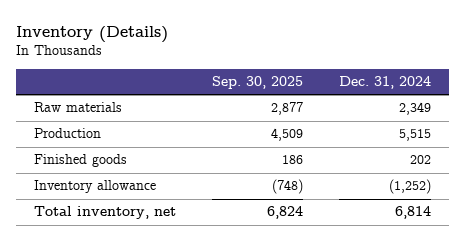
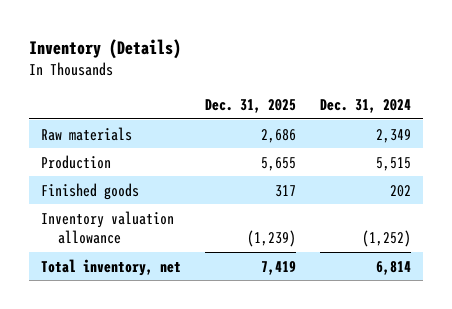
[211,76,303,90] Sep. 30, 2025 -> none
none -> [205,99,297,114] Dec. 31, 2025
[33,180,156,194] Inventory allowance -> [41,210,175,245] Inventory valuation allowance

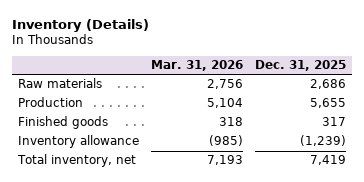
[320,99,412,114] Dec. 31, 2024 -> none
none -> [150,60,243,72] Mar. 31, 2026
[41,210,175,245] Inventory valuation allowance -> [17,135,139,149] Inventory allowance

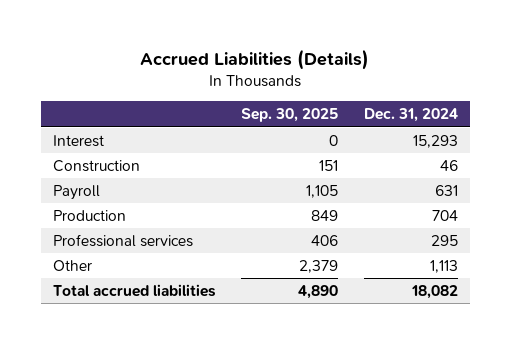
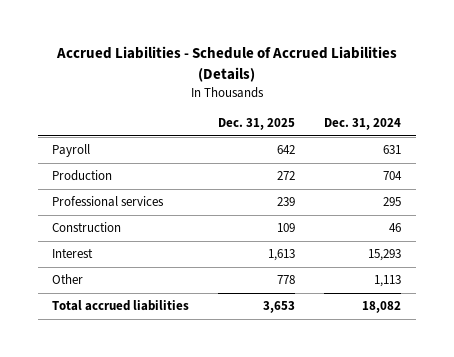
[140,48,370,70] Accrued Liabilities (Details) -> [55,46,397,82] Accrued Liabilities - Schedule of Accrued Liabilities (Details)
[240,108,338,123] Sep. 30, 2025 -> none
none -> [218,117,296,130] Dec. 31, 2025
[53,159,141,172] Construction -> [52,222,122,233] Construction
[53,134,105,147] Interest -> [52,248,94,259] Interest

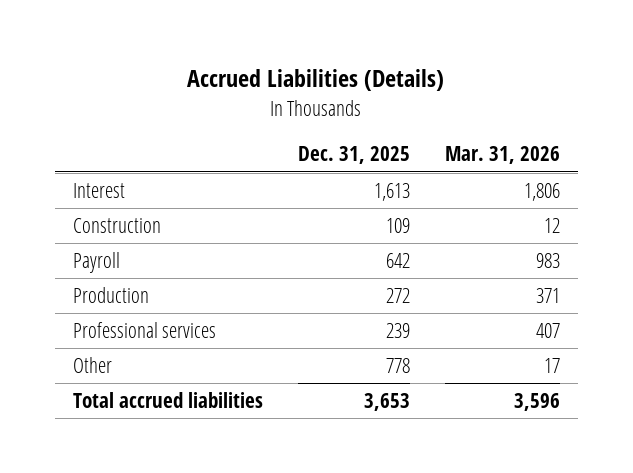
[55,46,397,82] Accrued Liabilities - Schedule of Accrued Liabilities (Details) -> [187,69,445,92] Accrued Liabilities (Details)
[324,117,402,130] Dec. 31, 2024 -> none
none -> [445,146,561,165] Mar. 31, 2026
[52,248,94,259] Interest -> [72,183,125,199] Interest
[52,222,122,233] Construction -> [72,218,161,234] Construction

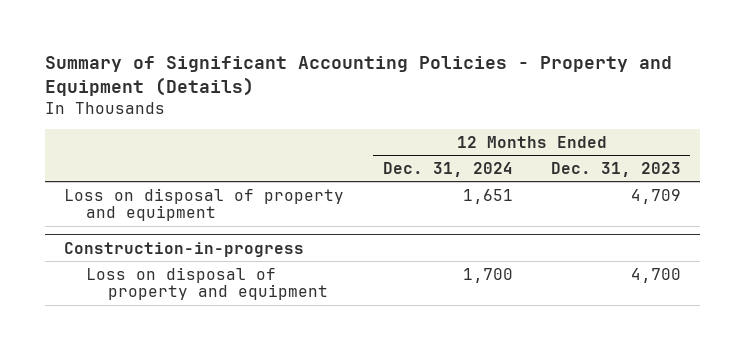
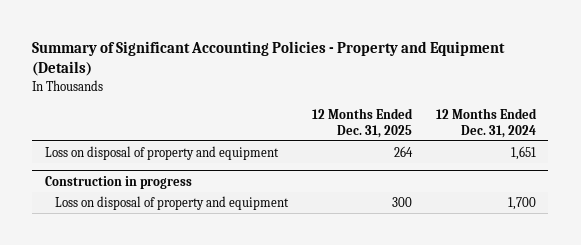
[550,161,681,177] Dec. 31, 2023 -> none
none -> [311,108,413,138] 12 Months Ended Dec. 31, 2025
[64,241,305,257] Construction-in-progress -> [44,175,192,189] Construction in progress

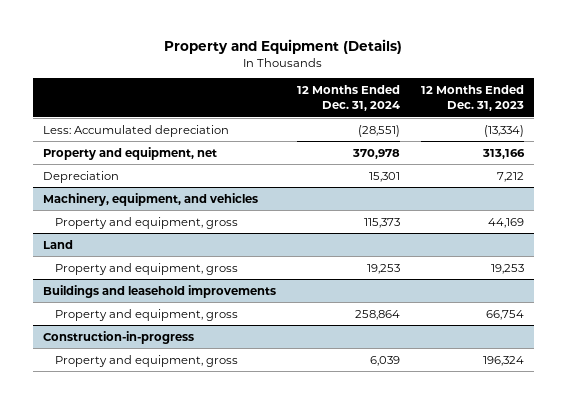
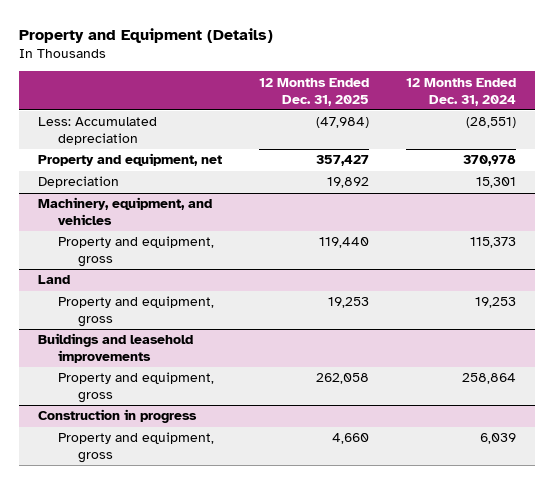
[420,85,524,112] 12 Months Ended Dec. 31, 2023 -> none
none -> [258,77,369,106] 12 Months Ended Dec. 31, 2025
[43,330,195,344] Construction-in-progress -> [37,409,197,424] Construction in progress

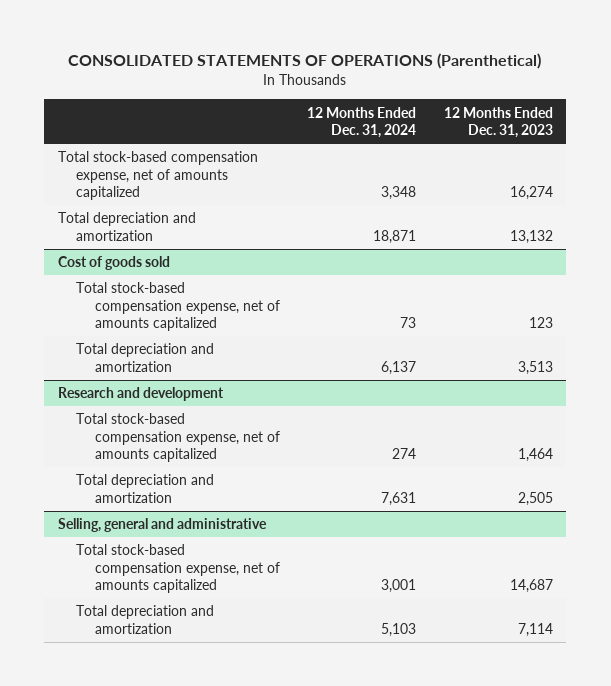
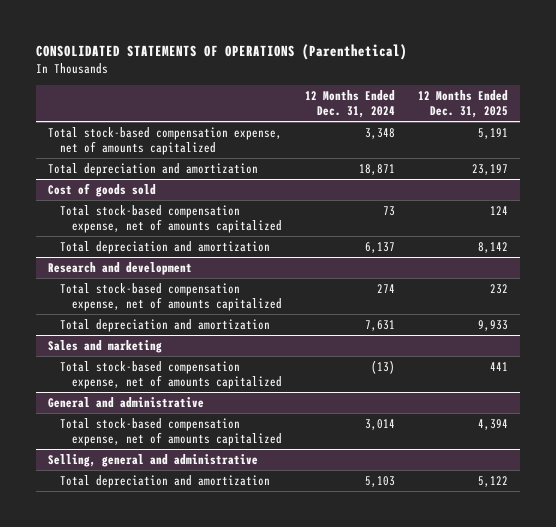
[443,106,553,139] 12 Months Ended Dec. 31, 2023 -> none
none -> [418,90,509,119] 12 Months Ended Dec. 31, 2025
none -> [47,339,162,353] Sales and marketing
none -> [59,360,283,389] Total stock-based compensation expense, net of amounts capitalized
none -> [47,396,204,408] General and administrative
none -> [59,417,283,446] Total stock-based compensation expense, net of amounts capitalized
[76,544,280,594] Total stock-based compensation expense, net of amounts capitalized -> none

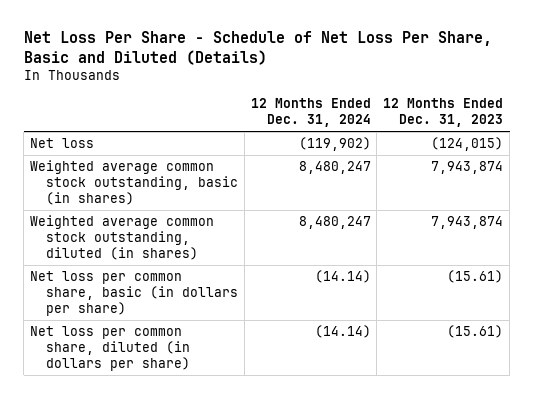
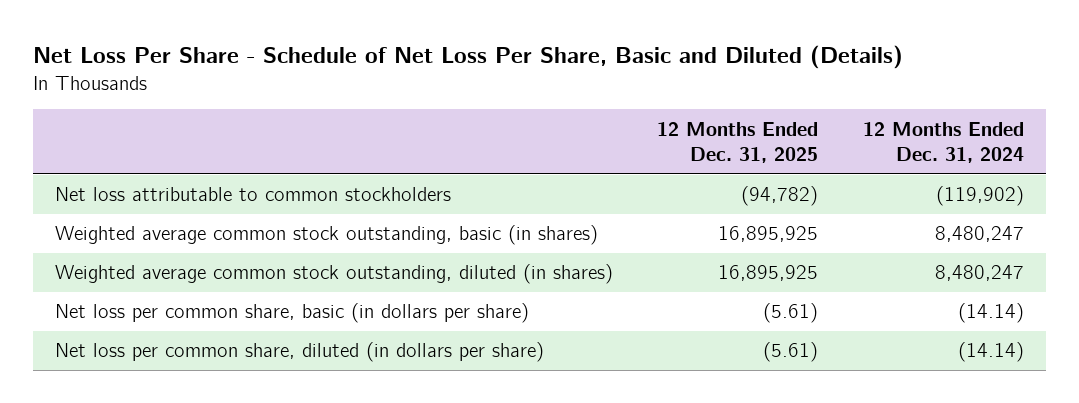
[383,98,504,128] 12 Months Ended Dec. 31, 2023 -> none
none -> [657,121,819,163] 12 Months Ended Dec. 31, 2025
[29,138,94,149] Net loss -> [54,187,451,202] Net loss attributable to common stockholders

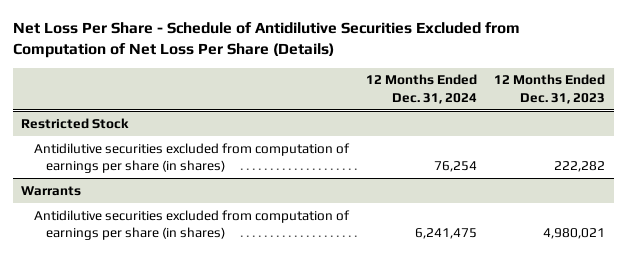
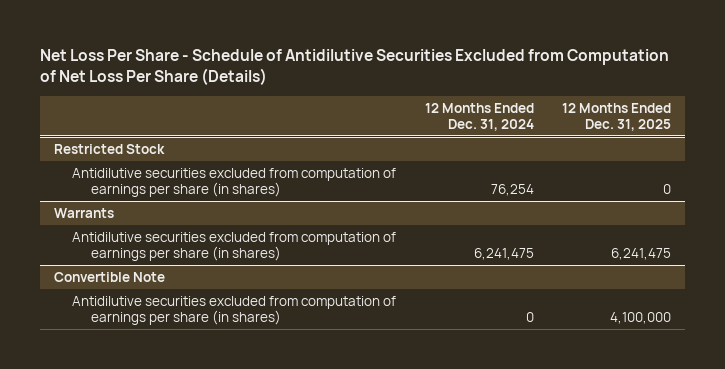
[494,74,606,104] 12 Months Ended Dec. 31, 2023 -> none
none -> [562,102,672,131] 12 Months Ended Dec. 31, 2025
none -> [54,272,166,283] Convertible Note
none -> [72,296,397,326] Antidilutive securities excluded from computation of earnings per share (in shares)

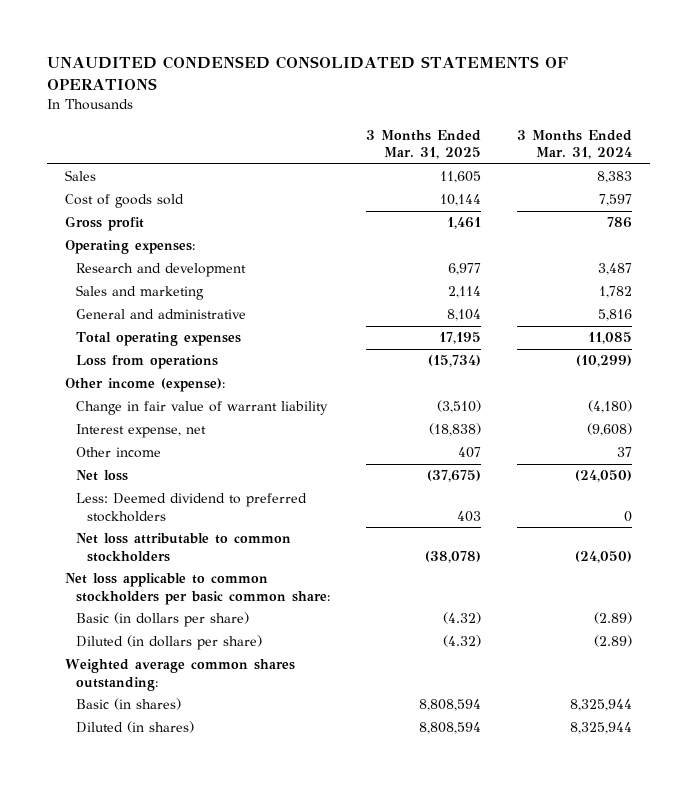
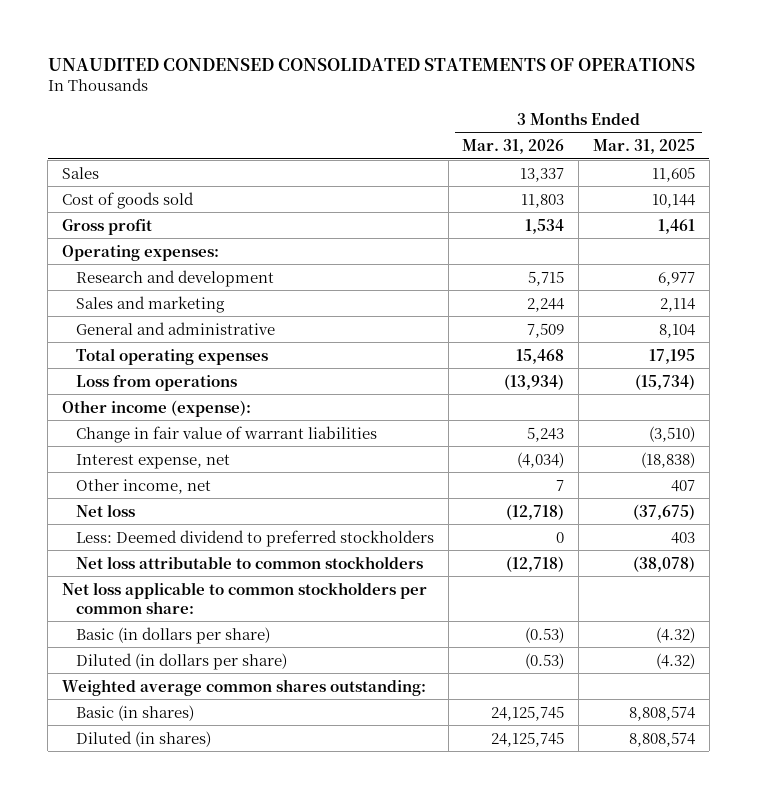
[517,129,633,159] 3 Months Ended Mar. 31, 2024 -> none
none -> [462,139,565,155] Mar. 31, 2026
[75,401,328,416] Change in fair value of warrant liability -> [75,425,377,443] Change in fair value of warrant liabilities
[75,447,161,459] Other income -> [75,478,211,494] Other income, net
[64,573,330,605] Net loss applicable to common stockholders per basic common share: -> [62,581,428,614] Net loss applicable to common stockholders per common share:
[419,699,482,712] 8,808,594 -> [629,705,696,721] 8,808,574
[419,722,482,735] 8,808,594 -> [629,731,696,747] 8,808,574

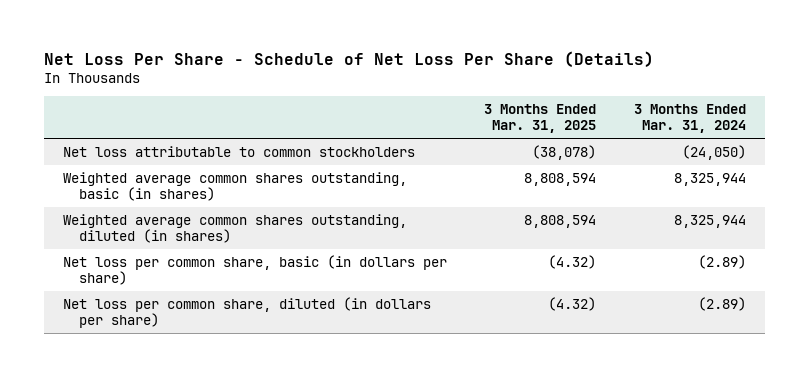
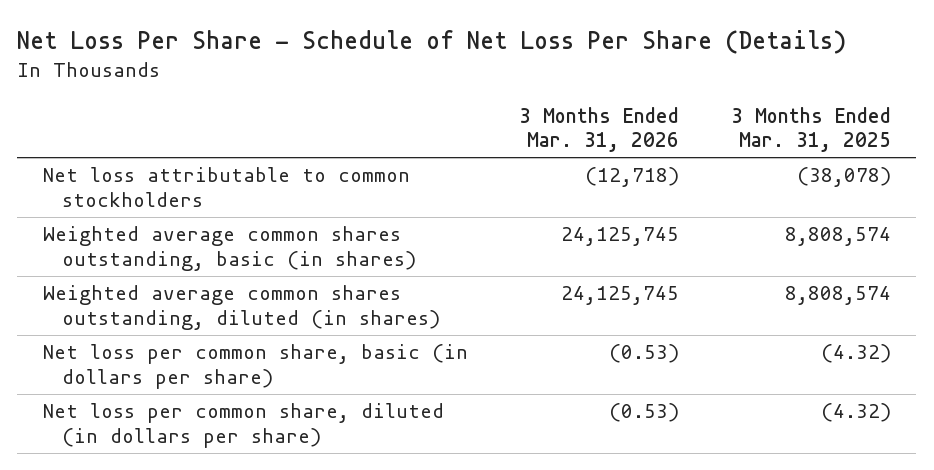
[633,103,746,134] 3 Months Ended Mar. 31, 2024 -> none
none -> [519,106,680,153] 3 Months Ended Mar. 31, 2026
[524,172,597,186] 8,808,594 -> [784,227,891,247] 8,808,574
[524,214,597,228] 8,808,594 -> [784,286,891,306] 8,808,574

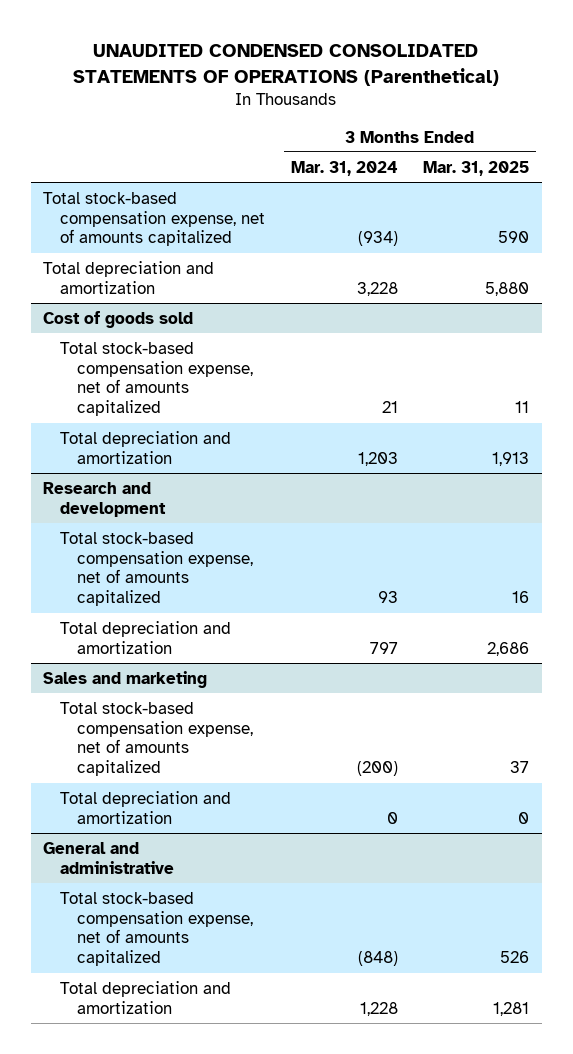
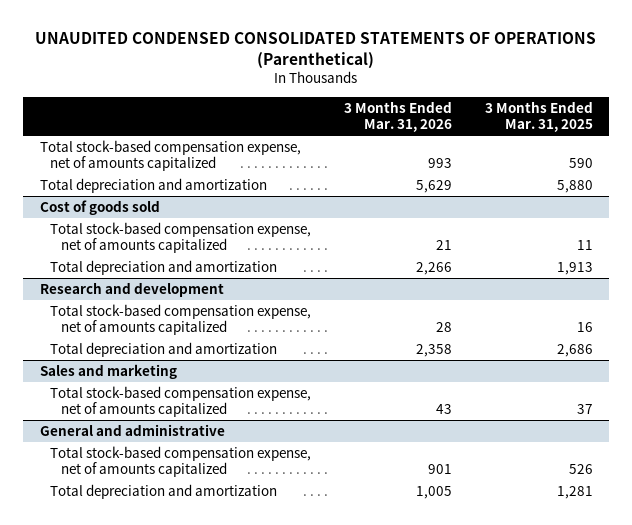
[290,160,398,176] Mar. 31, 2024 -> none
none -> [344,100,453,133] 3 Months Ended Mar. 31, 2026
[60,790,232,824] Total depreciation and amortization -> none

